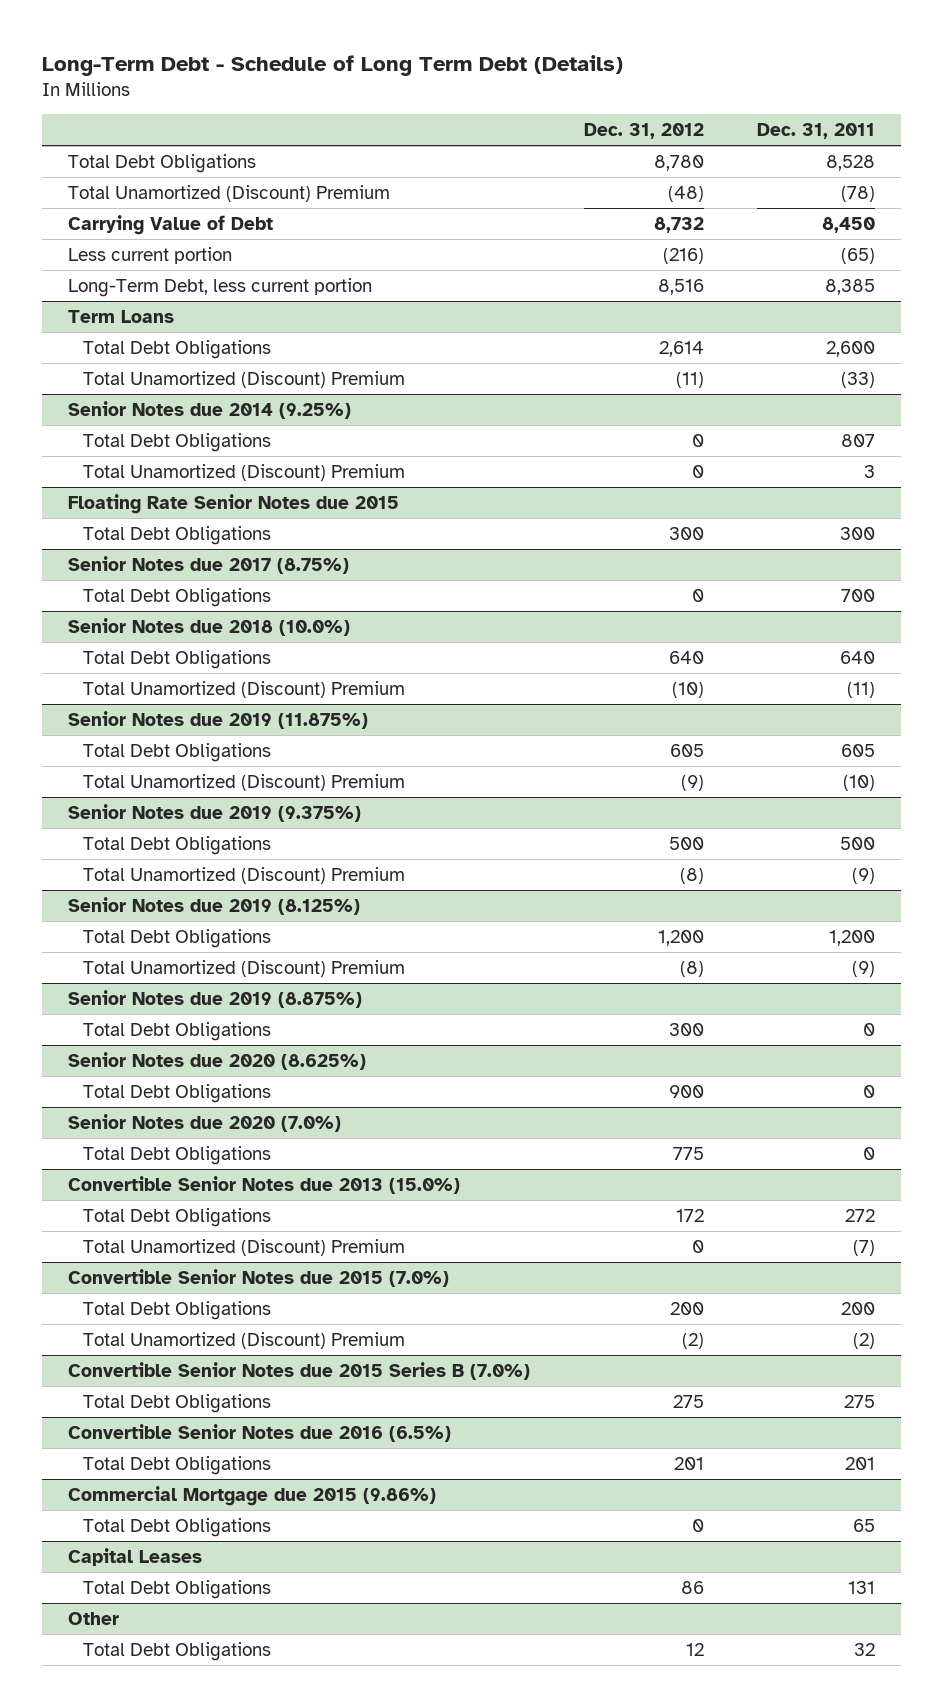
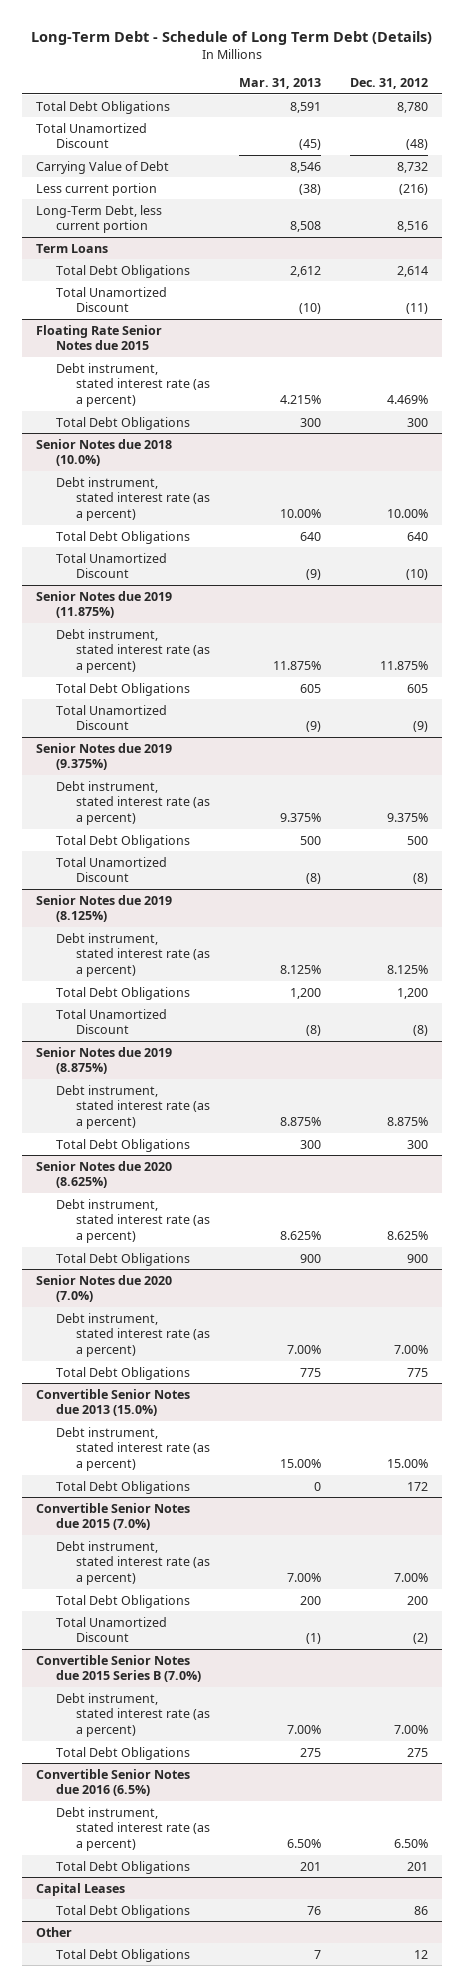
[756,123,875,140] Dec. 31, 2011 -> none
none -> [238,78,321,90] Mar. 31, 2013
[68,184,391,202] Total Unamortized (Discount) Premium -> [36,122,148,149] Total Unamortized Discount
[68,400,352,419] Senior Notes due 2014 (9.25%) -> none
[82,432,271,452] Total Debt Obligations -> none
[82,463,405,481] Total Unamortized (Discount) Premium -> none
[82,370,405,388] Total Unamortized (Discount) Premium -> [56,286,168,313] Total Unamortized Discount
none -> [56,362,211,408] Debt instrument, stated interest rate (as a percent)
[68,555,350,574] Senior Notes due 2017 (8.75%) -> none
[82,587,271,607] Total Debt Obligations -> none
none -> [56,476,211,522] Debt instrument, stated interest rate (as a percent)
[82,680,405,698] Total Unamortized (Discount) Premium -> [56,552,168,579] Total Unamortized Discount
none -> [56,628,211,674] Debt instrument, stated interest rate (as a percent)
[82,773,405,791] Total Unamortized (Discount) Premium -> [56,704,168,731] Total Unamortized Discount
none -> [56,780,211,826] Debt instrument, stated interest rate (as a percent)
[82,866,405,884] Total Unamortized (Discount) Premium -> [56,856,168,883] Total Unamortized Discount
none -> [56,932,211,978] Debt instrument, stated interest rate (as a percent)
[82,959,405,977] Total Unamortized (Discount) Premium -> [56,1008,168,1035] Total Unamortized Discount
none -> [56,1084,211,1130] Debt instrument, stated interest rate (as a percent)
none -> [56,1198,211,1244] Debt instrument, stated interest rate (as a percent)
none -> [56,1312,211,1358] Debt instrument, stated interest rate (as a percent)
none -> [56,1426,211,1472] Debt instrument, stated interest rate (as a percent)
[82,1238,405,1256] Total Unamortized (Discount) Premium -> none
none -> [56,1540,211,1586] Debt instrument, stated interest rate (as a percent)
[82,1331,405,1349] Total Unamortized (Discount) Premium -> [56,1616,168,1643] Total Unamortized Discount
none -> [56,1692,211,1738] Debt instrument, stated interest rate (as a percent)
none -> [56,1806,211,1852] Debt instrument, stated interest rate (as a percent)
[68,1485,437,1506] Commercial Mortgage due 2015 (9.86%) -> none
[82,1517,271,1537] Total Debt Obligations -> none

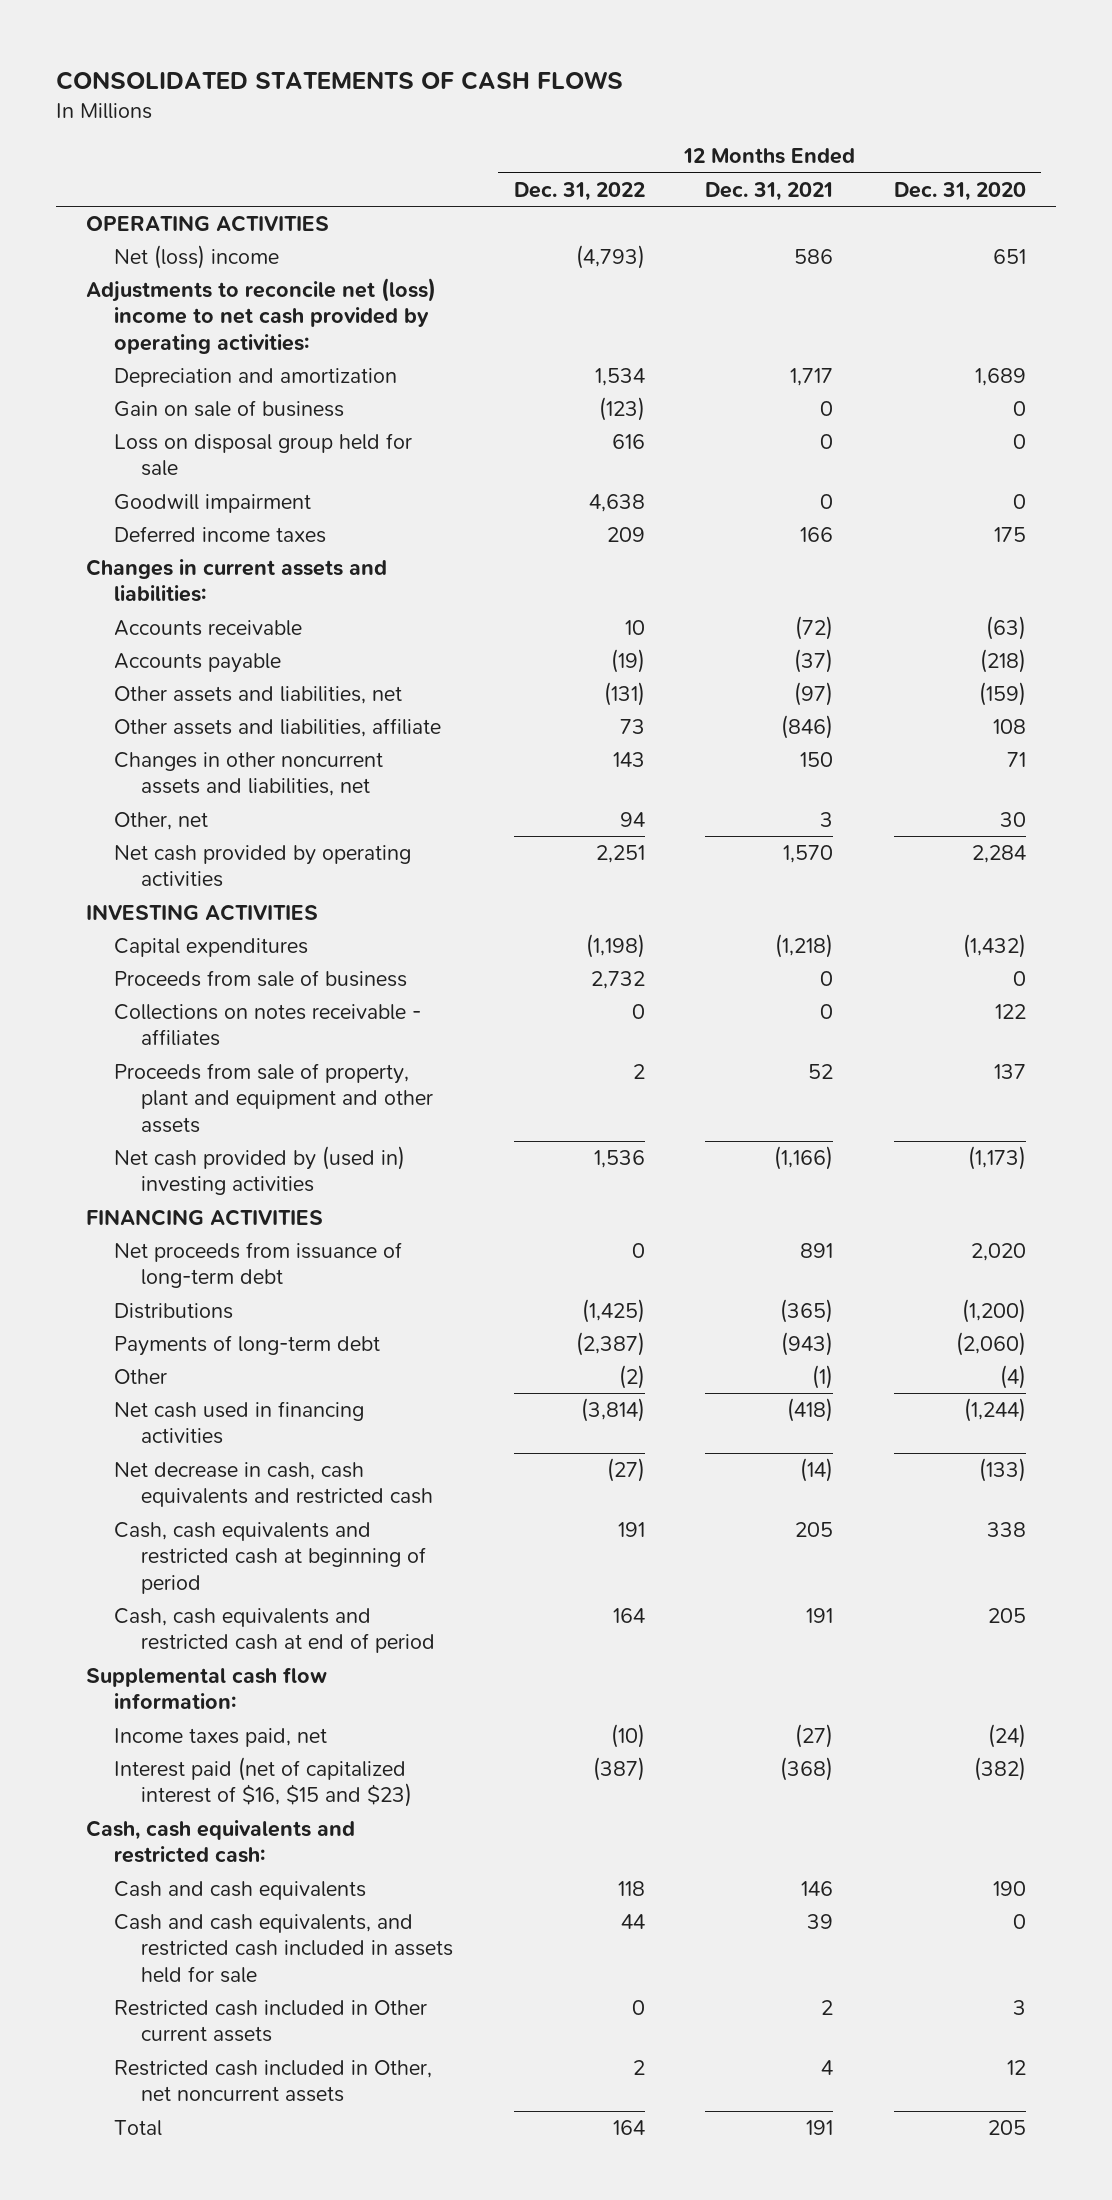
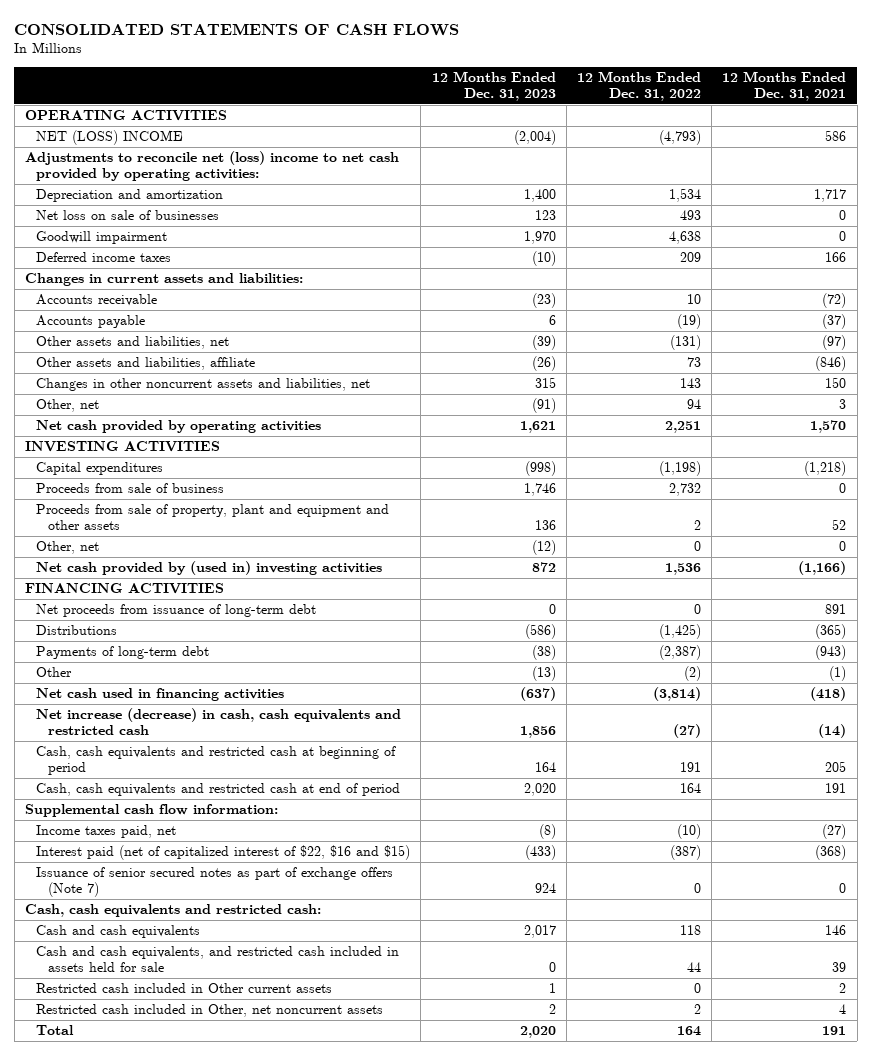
[893,181,1026,201] Dec. 31, 2020 -> none
none -> [431,70,556,102] 12 Months Ended Dec. 31, 2023
[113,244,279,269] Net (loss) income -> [36,130,184,146] NET (LOSS) INCOME
[113,432,412,477] Loss on disposal group held for sale -> none
[113,399,344,417] Gain on sale of business -> [36,210,220,221] Net loss on sale of businesses
[598,396,645,421] (123) -> [680,210,702,221] 493
[113,1003,421,1047] Collections on notes receivable - affiliates -> none
none -> [36,541,100,555] Other, net
[113,1461,434,1508] Net decrease in cash, cash equivalents and restricted cash -> [36,708,402,736] Net increase (decrease) in cash, cash equivalents and restricted cash
[113,1756,413,1808] Interest paid (net of capitalized interest of $16, $15 and $23) -> [36,845,411,861] Interest paid (net of capitalized interest of $22, $16 and $15)
none -> [36,867,394,898] Issuance of senior secured notes as part of exchange offers (Note 7)

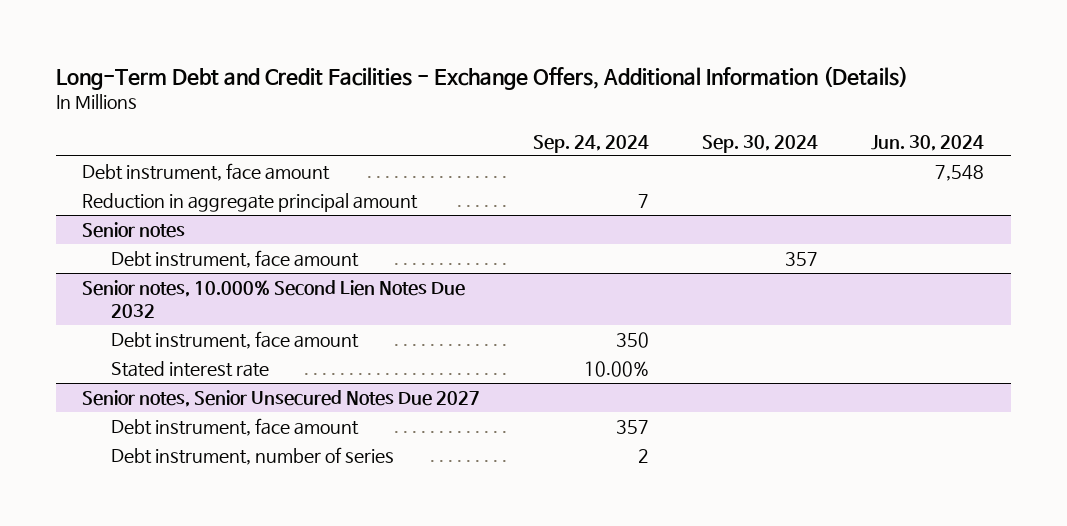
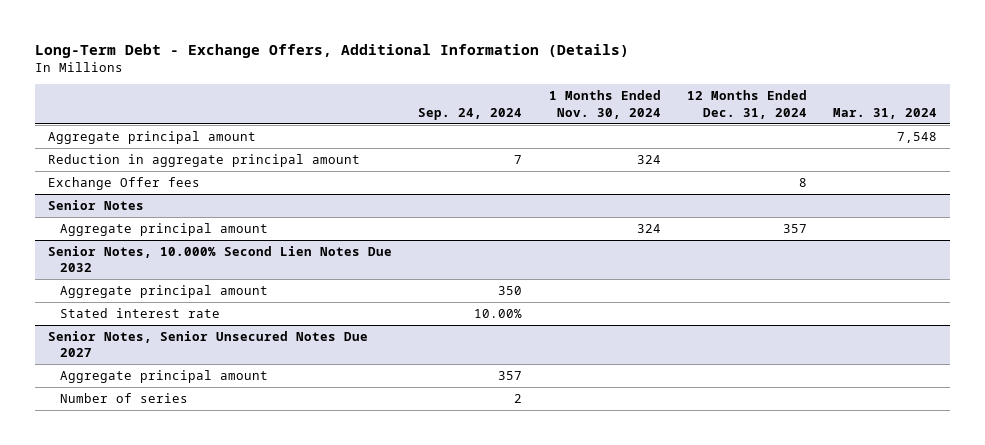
[55,65,908,90] Long-Term Debt and Credit Facilities - Exchange Offers, Additional Information (Details) -> [35,43,630,58] Long-Term Debt - Exchange Offers, Additional Information (Details)
[702,134,819,153] Sep. 30, 2024 -> none
[871,134,985,151] Jun. 30, 2024 -> none
none -> [548,90,661,119] 1 Months Ended Nov. 30, 2024
none -> [686,90,807,119] 12 Months Ended Dec. 31, 2024
none -> [833,107,938,119] Mar. 31, 2024
[82,163,331,182] Debt instrument, face amount -> [48,131,257,145] Aggregate principal amount
none -> [48,177,201,191] Exchange Offer fees
[82,222,186,239] Senior notes -> [48,200,145,211] Senior Notes
[110,250,359,269] Debt instrument, face amount -> [59,223,268,237] Aggregate principal amount
[82,280,466,318] Senior notes, 10.000% Second Lien Notes Due 2032 -> [48,246,393,273] Senior Notes, 10.000% Second Lien Notes Due 2032
[110,331,359,350] Debt instrument, face amount -> [59,285,268,299] Aggregate principal amount
[82,390,481,408] Senior notes, Senior Unsecured Notes Due 2027 -> [48,331,369,358] Senior Notes, Senior Unsecured Notes Due 2027
[110,418,359,437] Debt instrument, face amount -> [59,370,268,384] Aggregate principal amount
[110,447,394,466] Debt instrument, number of series -> [59,393,188,404] Number of series

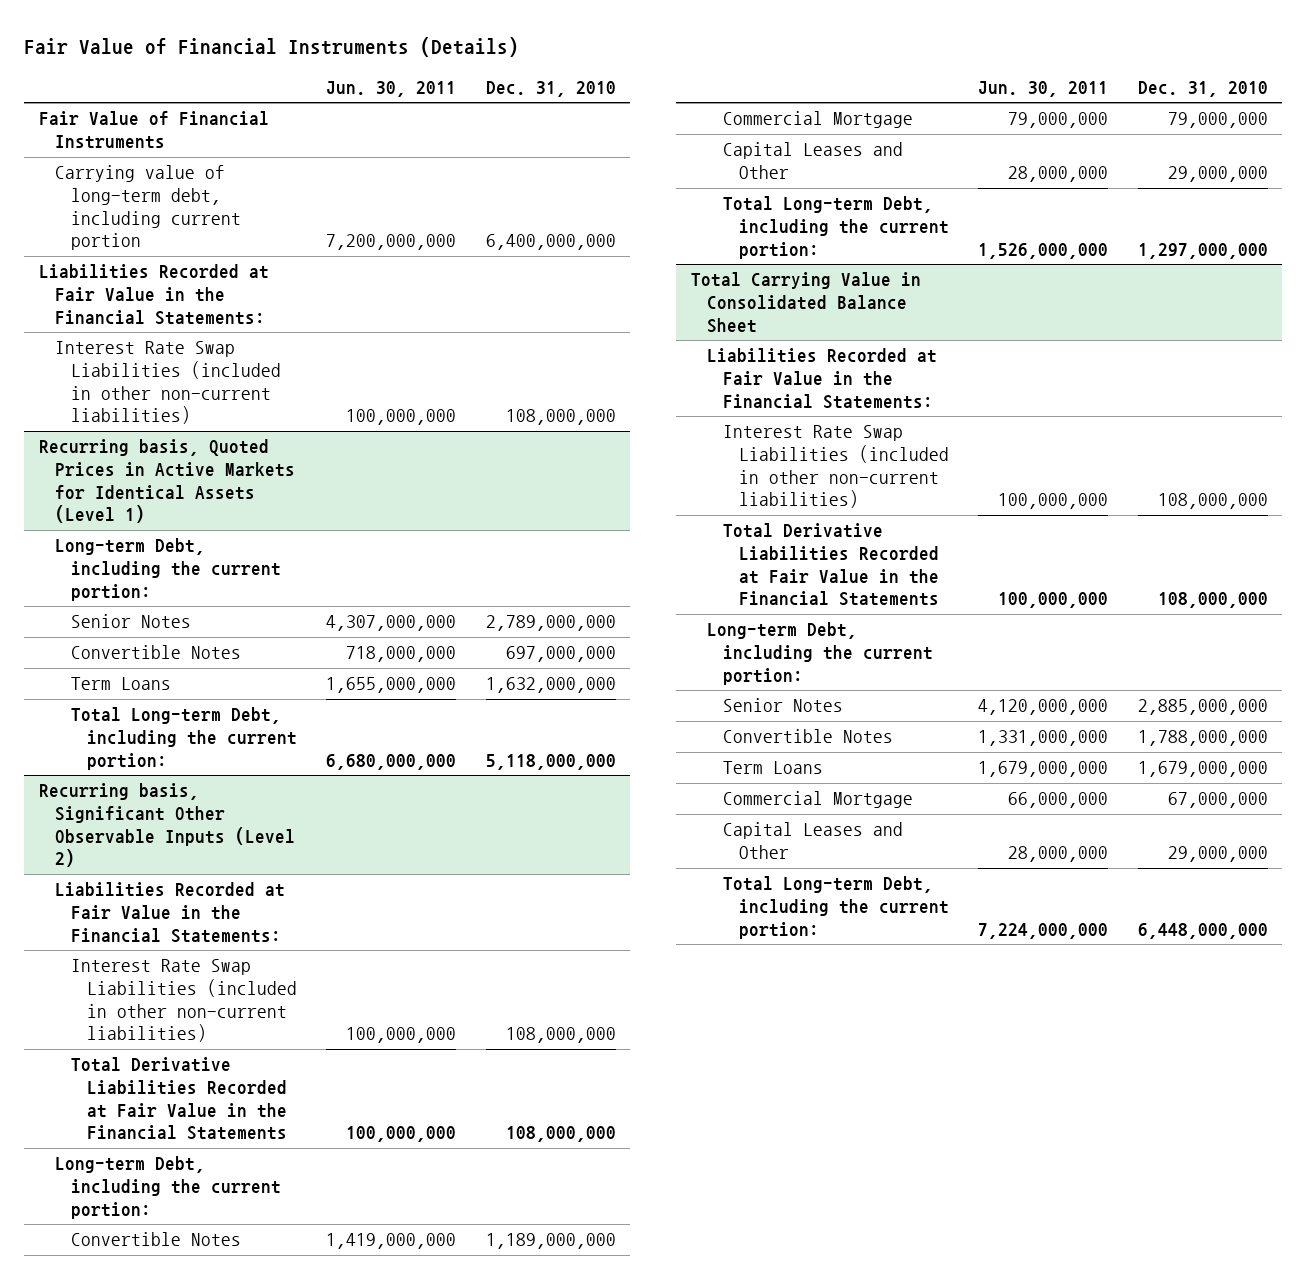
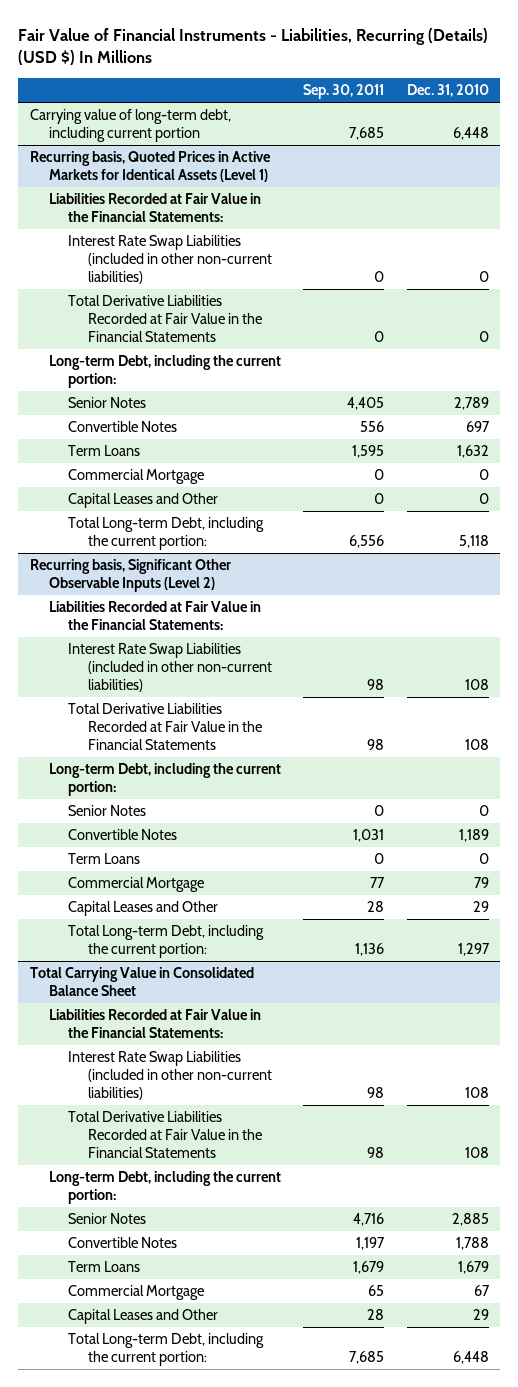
[24,37,520,58] Fair Value of Financial Instruments (Details) -> [18,27,489,66] Fair Value of Financial Instruments - Liabilities, Recurring (Details) (USD $) In Millions
[326,80,457,97] Jun. 30, 2011 -> none
none -> [303,84,385,100] Sep. 30, 2011
[38,111,269,150] Fair Value of Financial Instruments -> none
[38,264,269,325] Liabilities Recorded at Fair Value in the Financial Statements: -> none
[55,341,282,425] Interest Rate Swap Liabilities (included in other non-current liabilities) -> none
[485,234,616,251] 6,400,000,000 -> [452,127,489,141] 6,448
none -> [48,193,261,223] Liabilities Recorded at Fair Value in the Financial Statements:
none -> [68,235,272,285] Interest Rate Swap Liabilities (included in other non-current liabilities)
none -> [68,295,262,343] Total Derivative Liabilities Recorded at Fair Value in the Financial Statements
[485,615,616,632] 2,789,000,000 -> [453,397,489,411] 2,789
[505,646,616,663] 697,000,000 -> [465,421,490,433] 697
[485,677,616,694] 1,632,000,000 -> [456,445,489,459] 1,632
none -> [68,469,205,485] Commercial Mortgage
none -> [68,493,219,509] Capital Leases and Other
[485,753,616,770] 5,118,000,000 -> [458,535,489,549] 5,118
[505,1027,616,1044] 108,000,000 -> [464,679,489,691] 108
[505,1126,616,1143] 108,000,000 -> [464,739,489,751] 108
none -> [68,805,147,817] Senior Notes
[485,1233,616,1250] 1,189,000,000 -> [458,829,489,843] 1,189
none -> [68,853,141,865] Term Loans
[1167,112,1268,129] 79,000,000 -> [473,877,489,889] 79
[1167,166,1268,183] 29,000,000 -> [472,901,489,913] 29
[1137,242,1268,259] 1,297,000,000 -> [457,943,490,957] 1,297
[1157,493,1268,510] 108,000,000 -> [464,1087,489,1099] 108
[1157,592,1268,609] 108,000,000 -> [464,1147,489,1159] 108
[1137,699,1268,716] 2,885,000,000 -> [451,1213,489,1227] 2,885
[1137,730,1268,747] 1,788,000,000 -> [455,1237,489,1251] 1,788
[1137,761,1268,778] 1,679,000,000 -> [457,1261,489,1275] 1,679
[1167,792,1268,809] 67,000,000 -> [473,1285,490,1297] 67
[1167,846,1268,863] 29,000,000 -> [472,1309,489,1321] 29
[1137,922,1268,939] 6,448,000,000 -> [452,1351,489,1365] 6,448

